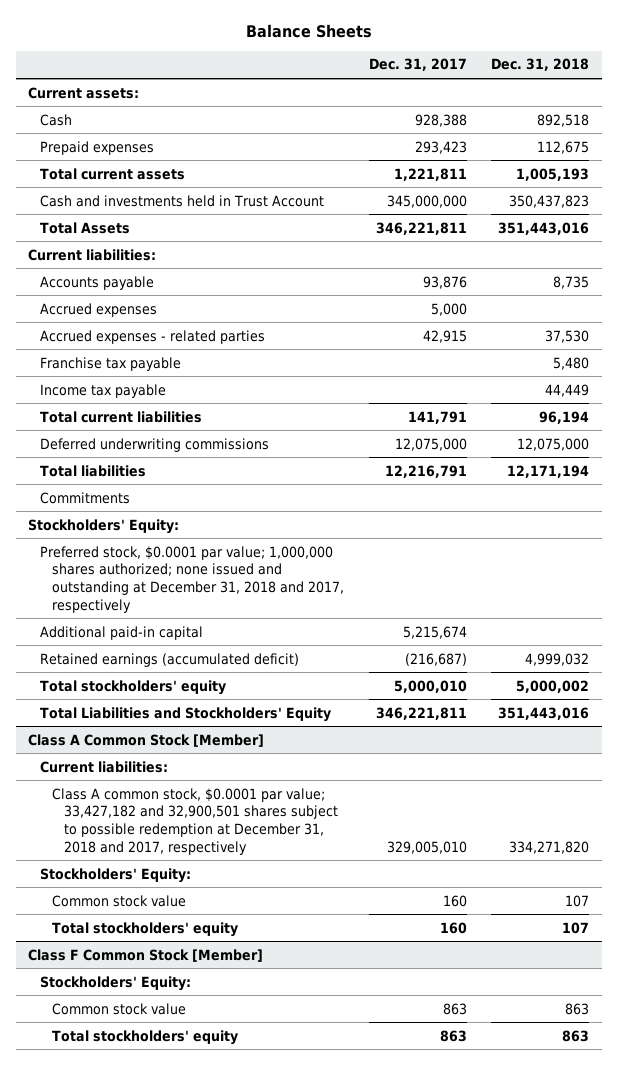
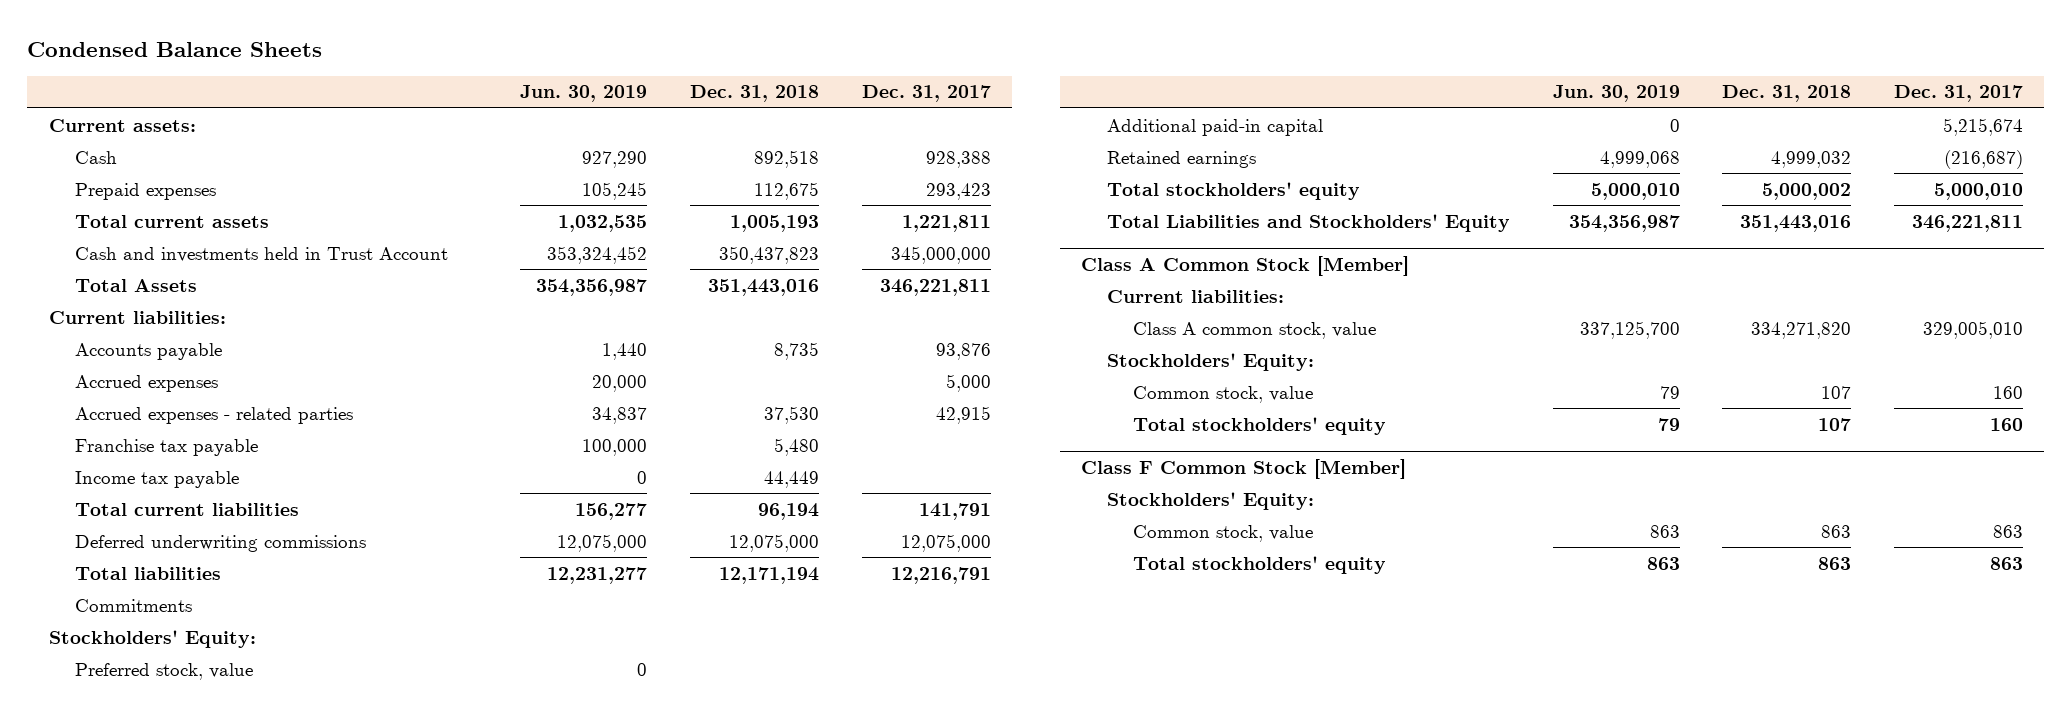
[245,24,372,39] Balance Sheets -> [27,41,323,57] Condensed Balance Sheets
none -> [520,85,648,103] Jun. 30, 2019
[40,545,344,613] Preferred stock, $0.0001 par value; 1,000,000 shares authorized; none issued and outstanding at December 31, 2018 and 2017, respectively -> [74,662,253,680] Preferred stock, value
[40,652,300,667] Retained earnings (accumulated deficit) -> [1106,150,1256,168] Retained earnings
[51,787,338,855] Class A common stock, $0.0001 par value; 33,427,182 and 32,900,501 shares subject to possible redemption at December 31, 2018 and 2017, respectively -> [1132,321,1376,339] Class A common stock, value
[51,894,186,907] Common stock value -> [1132,385,1313,403] Common stock, value
[51,1002,186,1015] Common stock value -> [1132,524,1313,542] Common stock, value

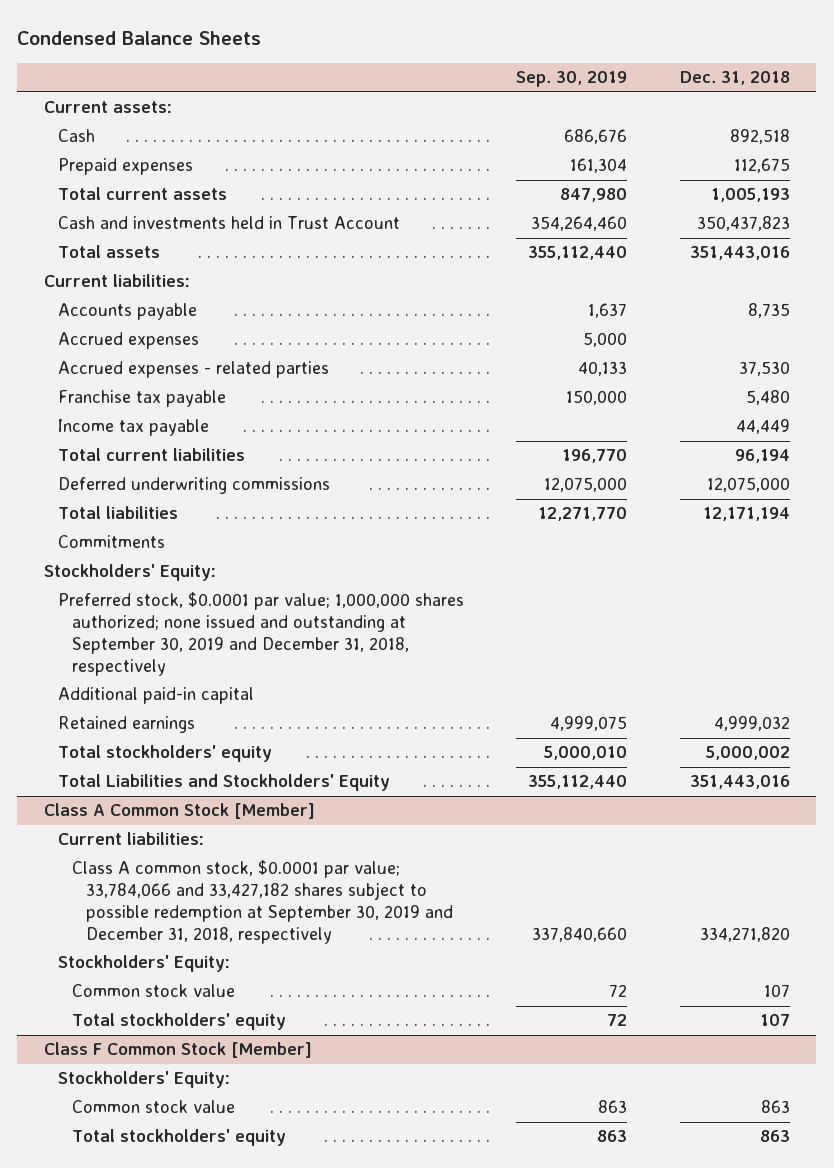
[520,85,648,103] Jun. 30, 2019 -> none
[861,85,991,103] Dec. 31, 2017 -> none
none -> [516,71,628,88] Sep. 30, 2019
[74,278,197,292] Total Assets -> [57,245,160,259] Total assets
[74,662,253,680] Preferred stock, value -> [57,592,464,677] Preferred stock, $0.0001 par value; 1,000,000 shares authorized; none issued and outstanding at September 30, 2019 and December 31, 2018, respectively
[1132,321,1376,339] Class A common stock, value -> [72,860,454,945] Class A common stock, $0.0001 par value; 33,784,066 and 33,427,182 shares subject to possible redemption at September 30, 2019 and December 31, 2018, respectively
[1132,385,1313,403] Common stock, value -> [72,984,236,998] Common stock value
[1132,524,1313,542] Common stock, value -> [72,1100,236,1114] Common stock value

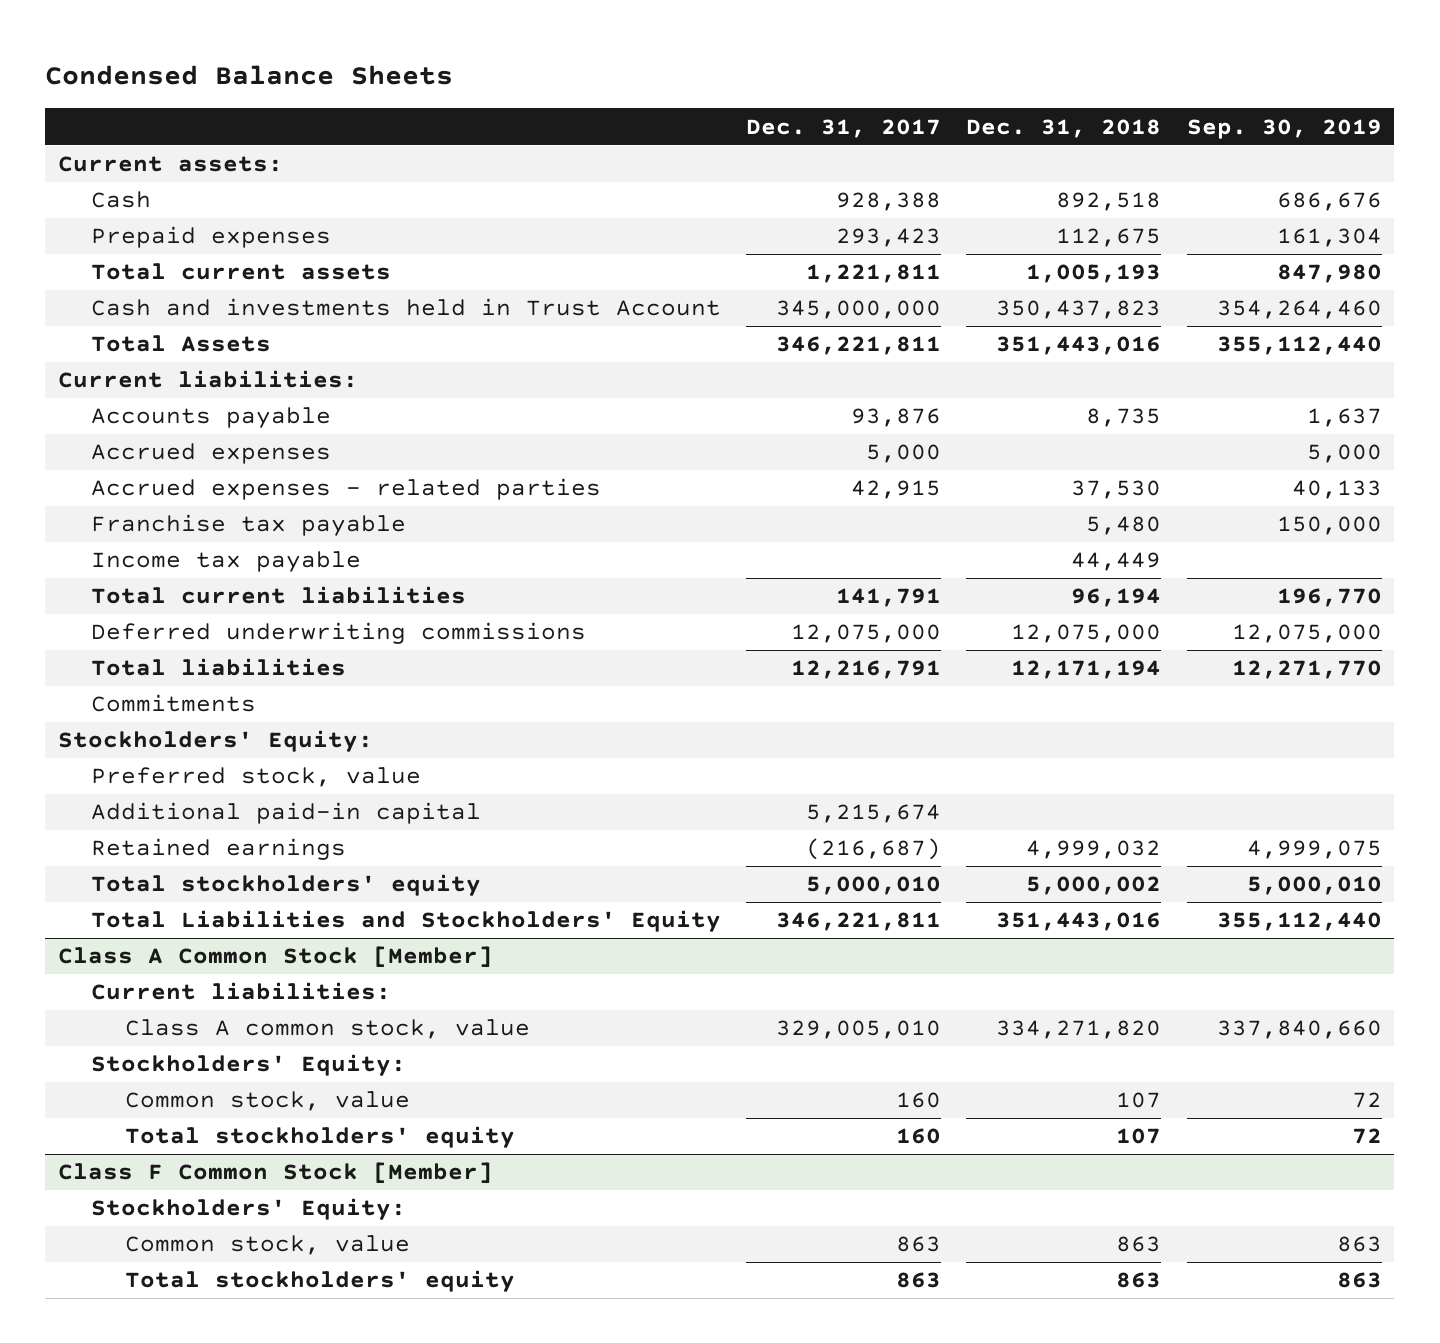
none -> [746,118,942,138] Dec. 31, 2017
[57,245,160,259] Total assets -> [91,335,272,353] Total Assets
[57,592,464,677] Preferred stock, $0.0001 par value; 1,000,000 shares authorized; none issued and outstanding at September 30, 2019 and December 31, 2018, respectively -> [91,767,422,788] Preferred stock, value
[72,860,454,945] Class A common stock, $0.0001 par value; 33,784,066 and 33,427,182 shares subject to possible redemption at September 30, 2019 and December 31, 2018, respectively -> [124,1019,530,1040] Class A common stock, value
[72,984,236,998] Common stock value -> [124,1091,410,1112] Common stock, value
[72,1100,236,1114] Common stock value -> [124,1235,410,1256] Common stock, value

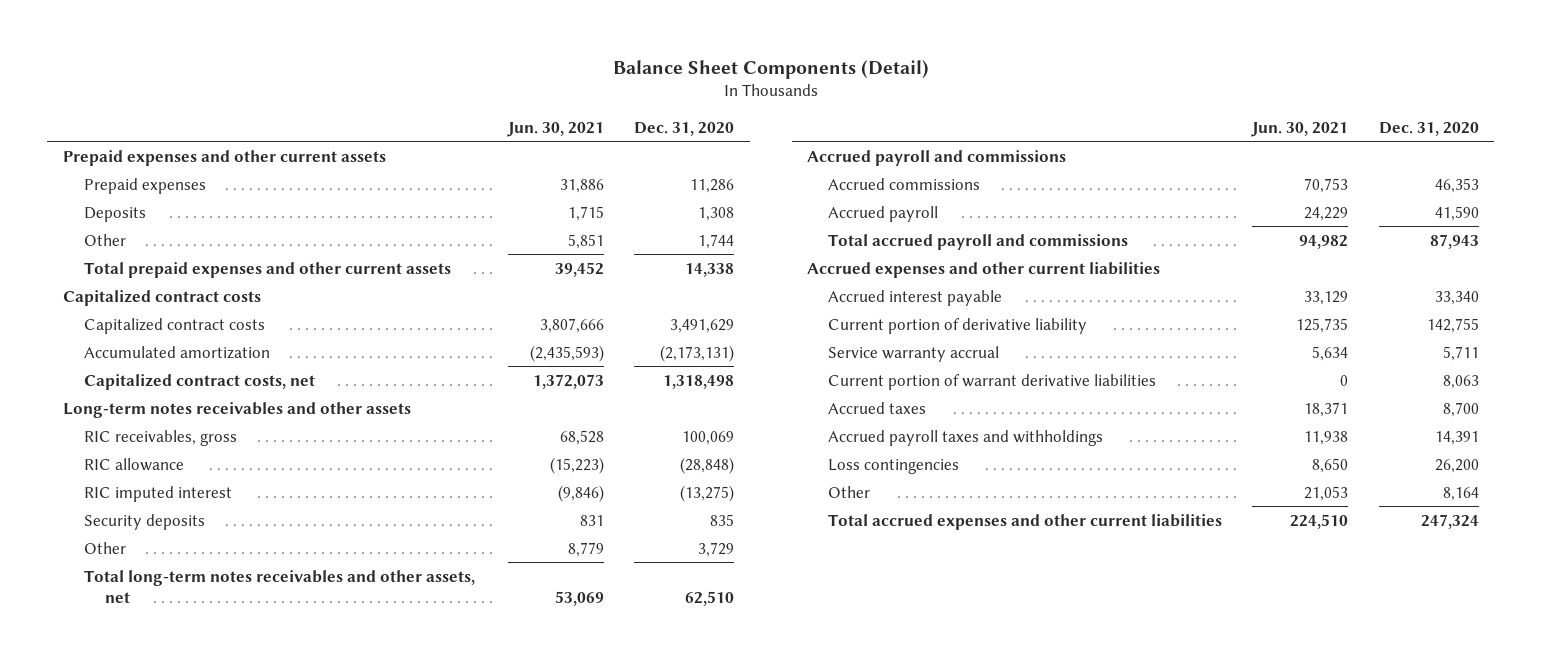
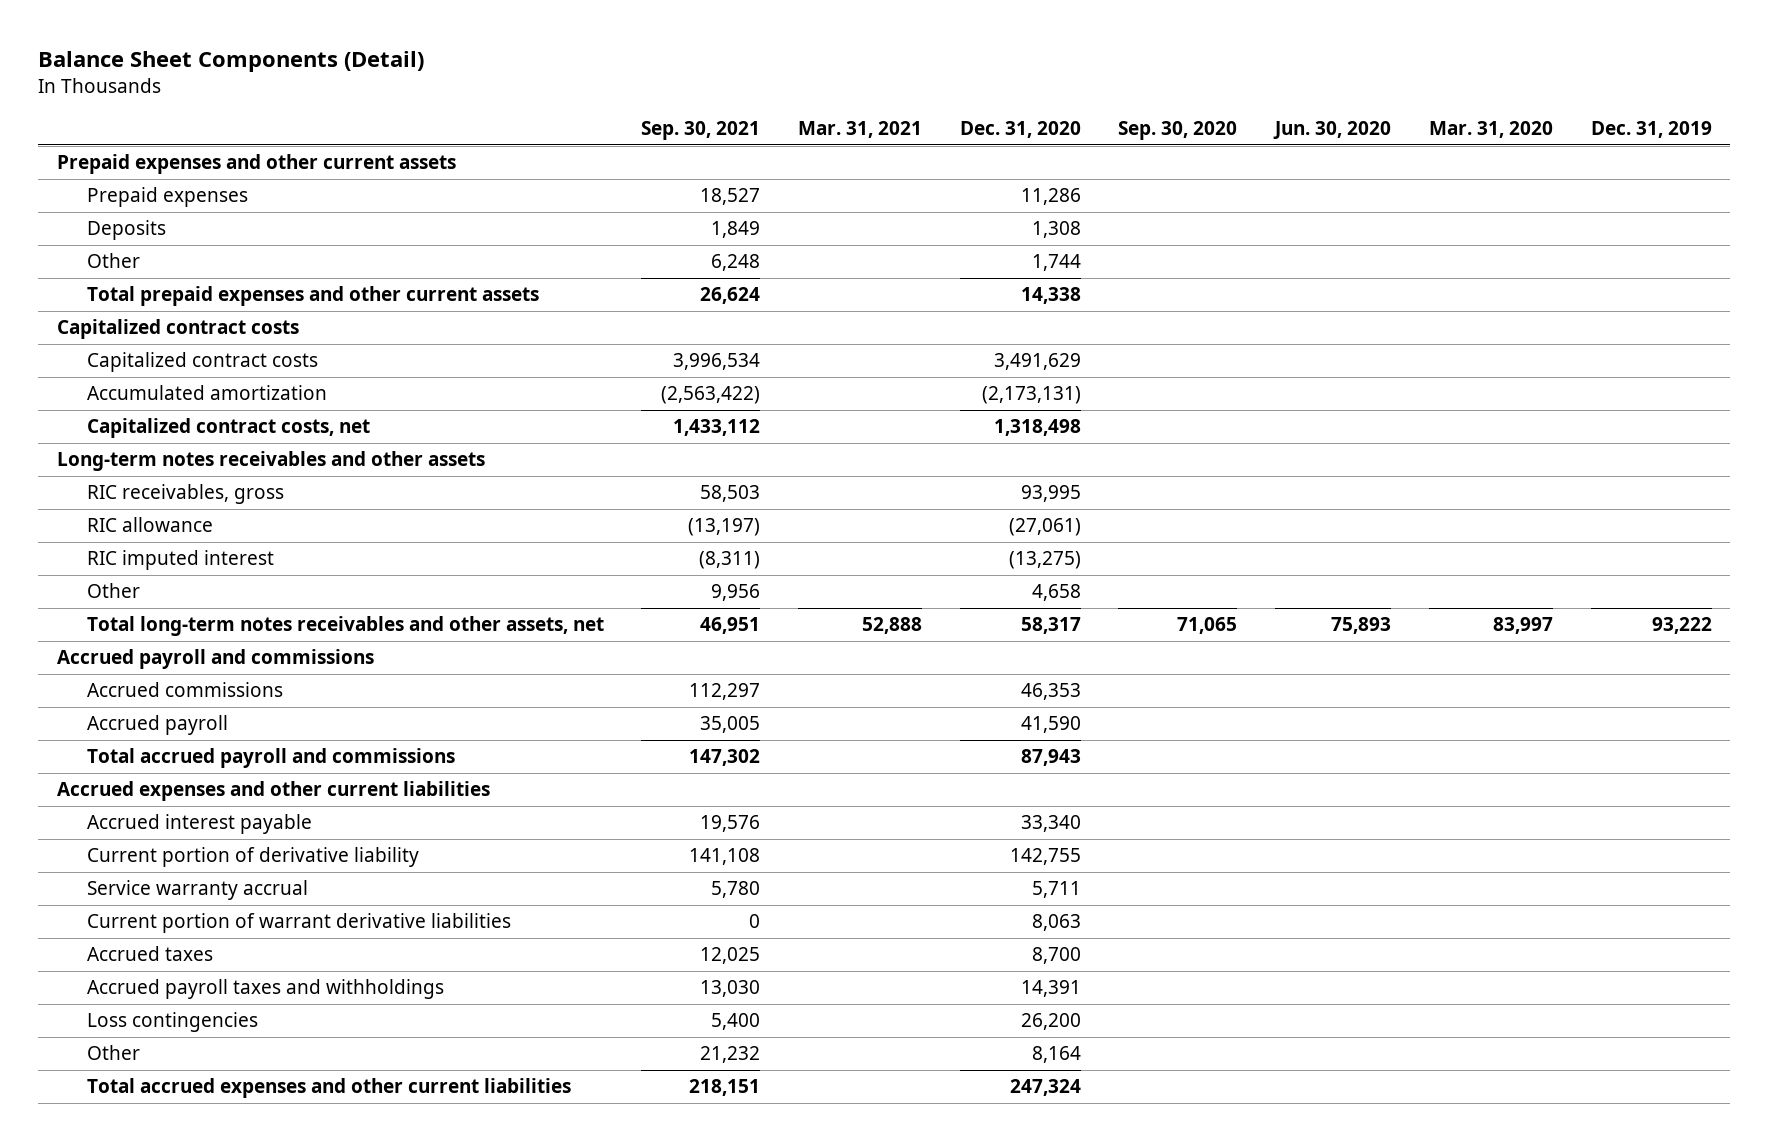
[507,121,605,137] Jun. 30, 2021 -> none
none -> [641,121,761,141] Sep. 30, 2021
none -> [798,121,923,139] Mar. 31, 2021
none -> [1118,121,1238,141] Sep. 30, 2020
none -> [1273,121,1392,140] Jun. 30, 2020
none -> [1428,121,1553,139] Mar. 31, 2020
none -> [1590,121,1712,139] Dec. 31, 2019
[682,430,735,445] 100,069 -> [1020,485,1081,503] 93,995
[680,456,735,474] (28,848) -> [1008,518,1081,537] (27,061)
[83,513,205,530] Security deposits -> none
[698,541,735,557] 3,729 -> [1031,584,1081,602] 4,658
[685,590,735,606] 62,510 -> [1020,617,1081,635] 58,317

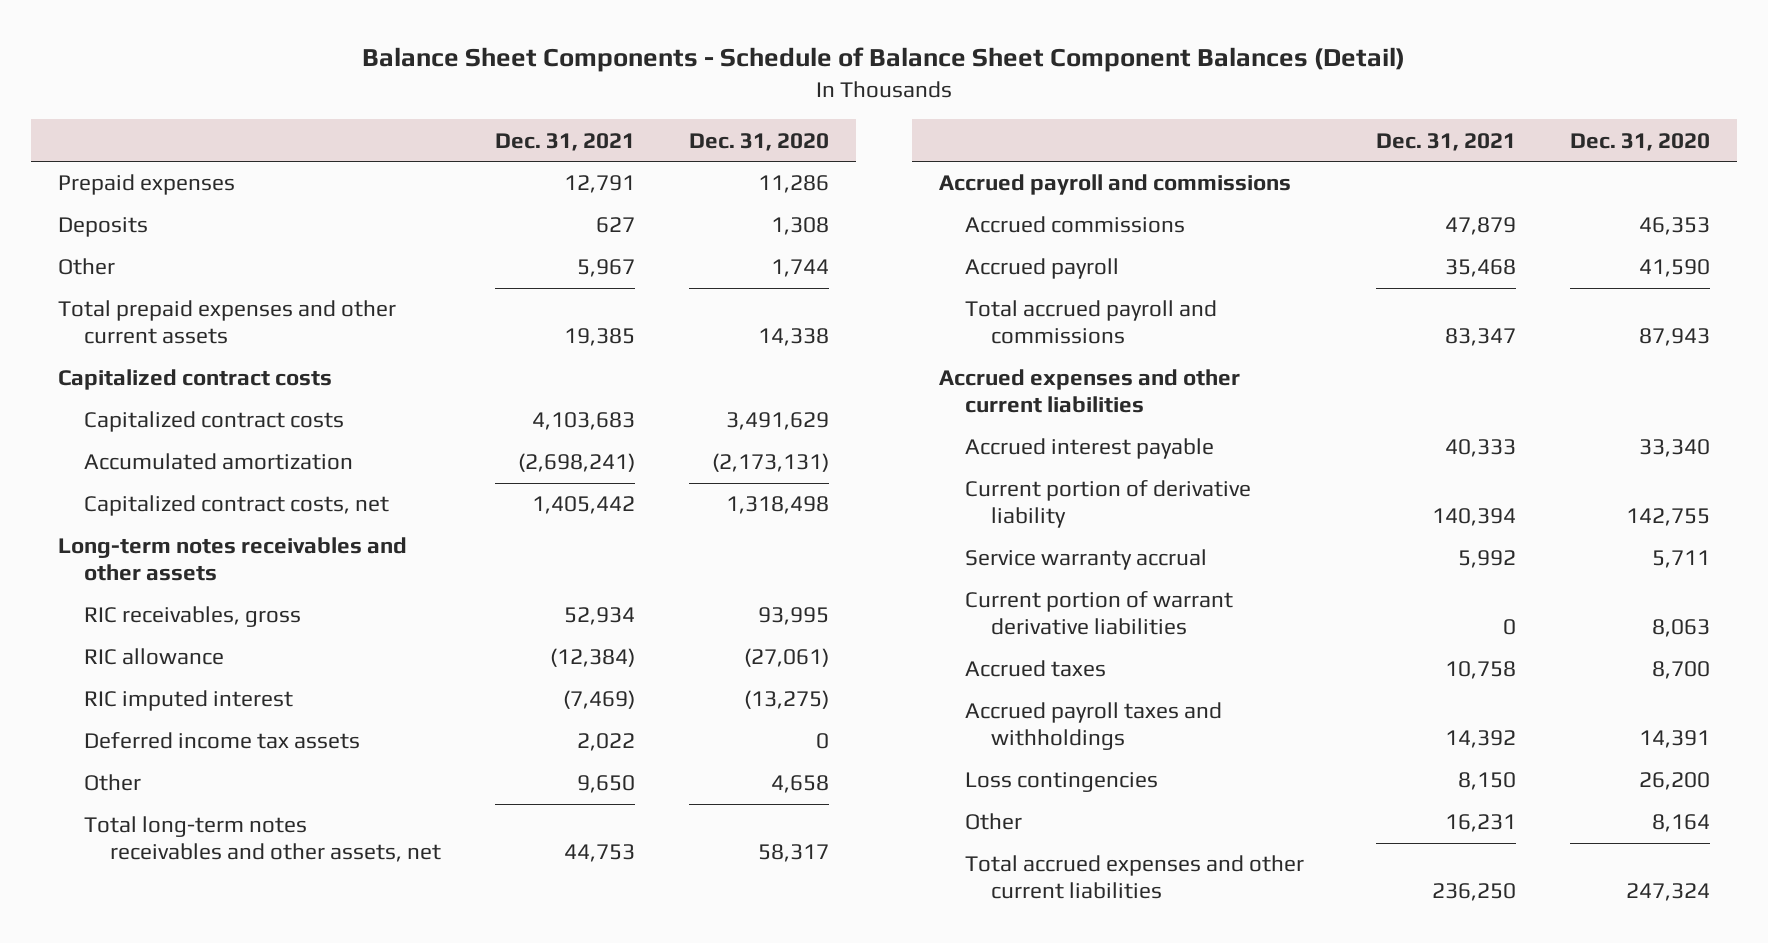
[37,51,424,73] Balance Sheet Components (Detail) -> [362,47,1406,73] Balance Sheet Components - Schedule of Balance Sheet Component Balances (Detail)
[641,121,761,141] Sep. 30, 2021 -> none
[798,121,923,139] Mar. 31, 2021 -> none
[1118,121,1238,141] Sep. 30, 2020 -> none
[1273,121,1392,140] Jun. 30, 2020 -> none
[1428,121,1553,139] Mar. 31, 2020 -> none
[1590,121,1712,139] Dec. 31, 2019 -> none
none -> [494,132,635,151] Dec. 31, 2021
[56,154,456,175] Prepaid expenses and other current assets -> none
none -> [83,732,360,750] Deferred income tax assets

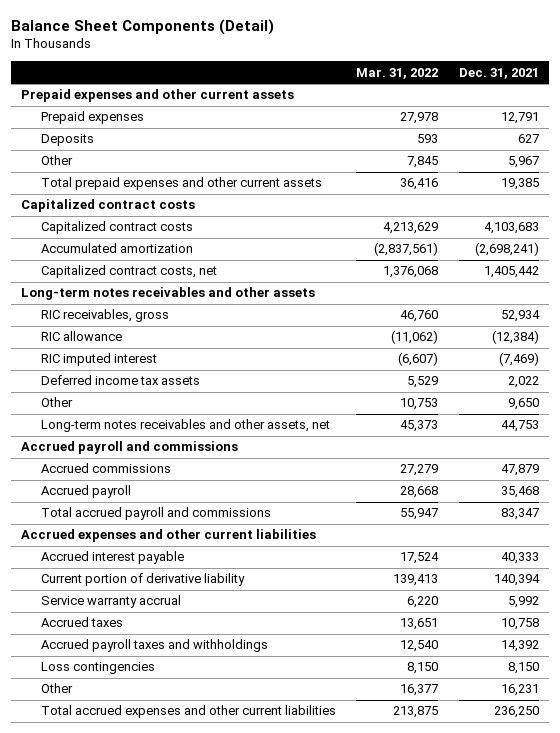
[362,47,1406,73] Balance Sheet Components - Schedule of Balance Sheet Component Balances (Detail) -> [10,18,274,35] Balance Sheet Components (Detail)
[688,132,829,151] Dec. 31, 2020 -> none
none -> [356,67,439,79] Mar. 31, 2022
none -> [21,89,295,103] Prepaid expenses and other current assets
[83,816,441,863] Total long-term notes receivables and other assets, net -> [40,419,330,433] Long-term notes receivables and other assets, net
[965,591,1234,636] Current portion of warrant derivative liabilities -> none

